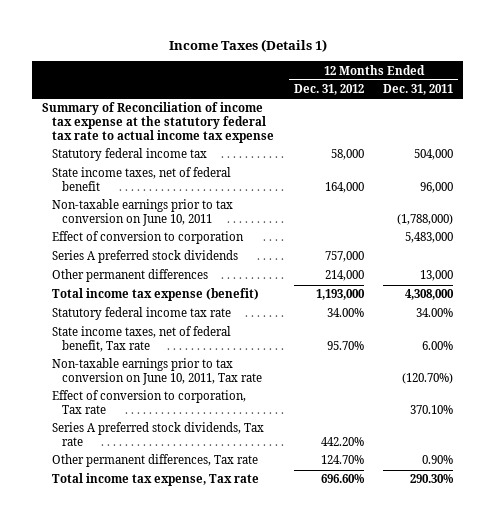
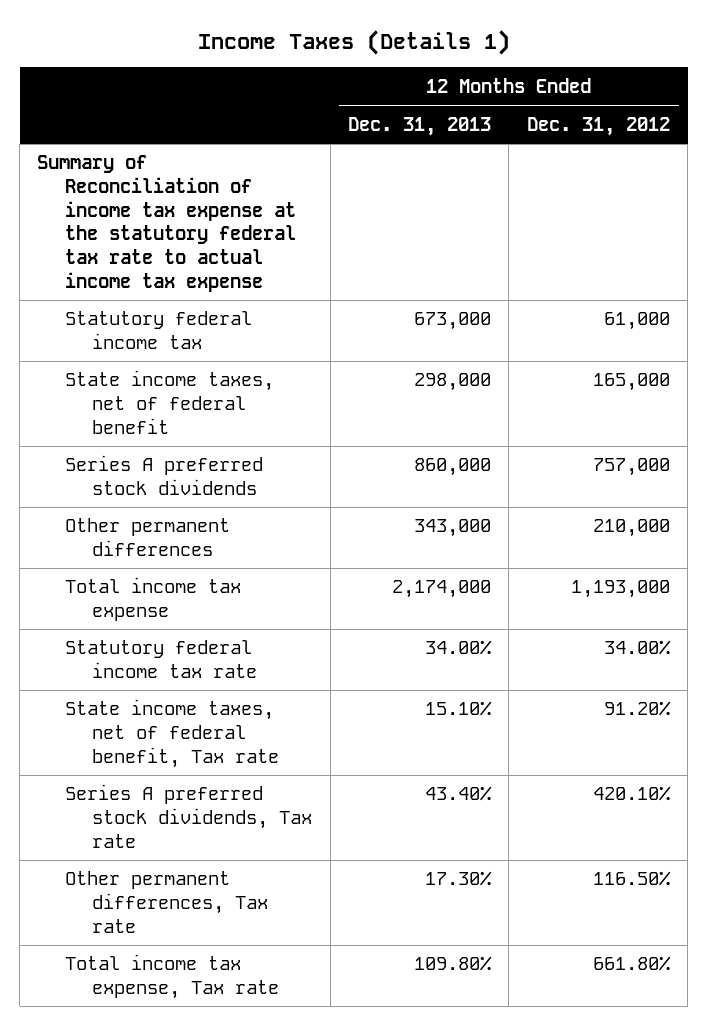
[383,84,454,96] Dec. 31, 2011 -> none
none -> [348,116,492,136] Dec. 31, 2013
[52,199,234,226] Non-taxable earnings prior to tax conversion on June 10, 2011 -> none
[52,231,245,245] Effect of conversion to corporation -> none
[330,149,364,161] 58,000 -> [603,312,670,331] 61,000
[324,181,364,193] 164,000 -> [592,373,670,392] 165,000
[324,270,364,282] 214,000 -> [592,519,670,538] 210,000
[52,288,260,302] Total income tax expense (benefit) -> [64,577,241,622] Total income tax expense
[52,358,263,385] Non-taxable earnings prior to tax conversion on June 10, 2011, Tax rate -> none
[52,390,247,414] Effect of conversion to corporation, Tax rate -> none
[326,340,364,350] 95.70% -> [603,701,671,717] 91.20%
[320,436,364,446] 442.20% -> [592,786,671,802] 420.10%
[320,455,364,465] 124.70% -> [592,871,671,887] 116.50%
[320,474,365,484] 696.60% -> [592,956,671,972] 661.80%

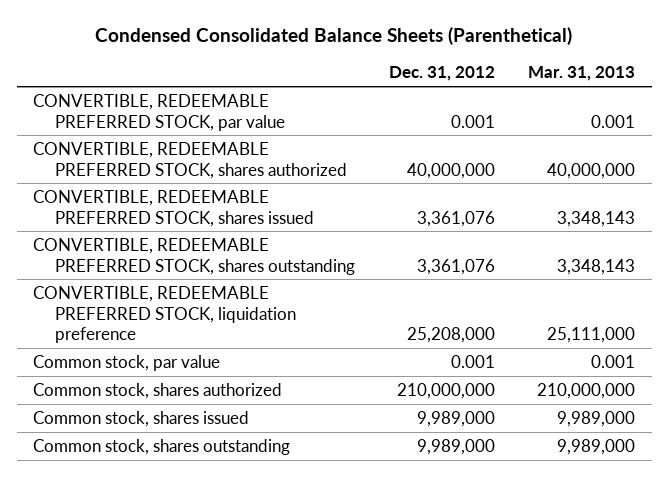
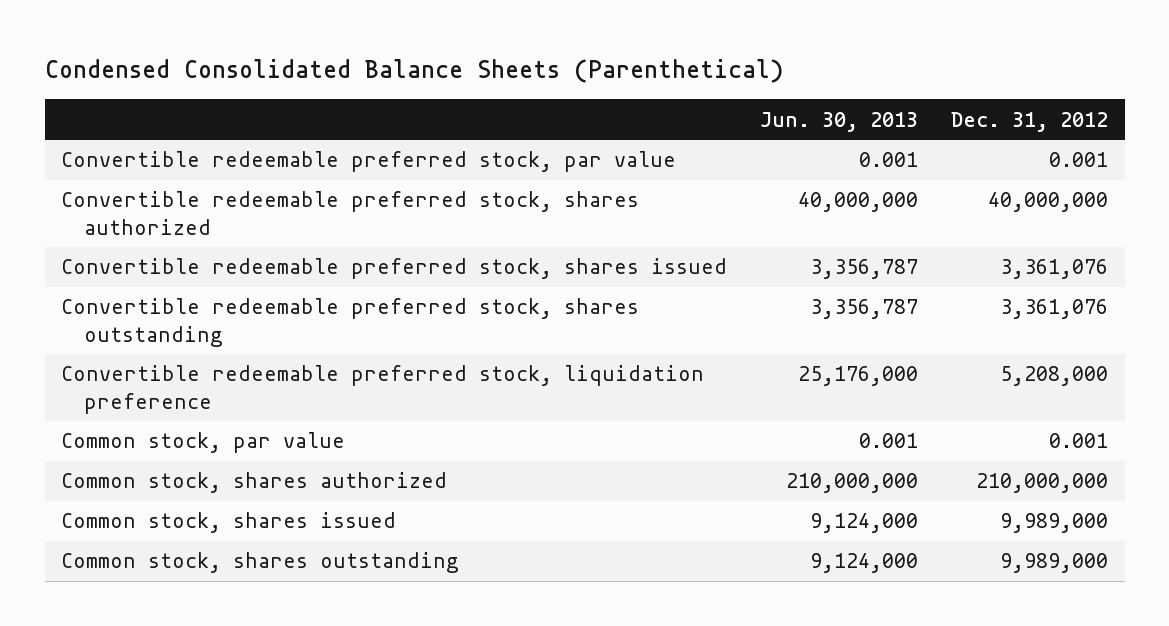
[528,66,636,82] Mar. 31, 2013 -> none
none -> [760,111,919,132] Jun. 30, 2013
[33,93,286,131] CONVERTIBLE, REDEEMABLE PREFERRED STOCK, par value -> [61,151,677,173] Convertible redeemable preferred stock, par value
[33,141,348,179] CONVERTIBLE, REDEEMABLE PREFERRED STOCK, shares authorized -> [61,191,640,235] Convertible redeemable preferred stock, shares authorized
[33,189,315,227] CONVERTIBLE, REDEEMABLE PREFERRED STOCK, shares issued -> [61,258,728,280] Convertible redeemable preferred stock, shares issued
[33,237,356,275] CONVERTIBLE, REDEEMABLE PREFERRED STOCK, shares outstanding -> [61,298,640,347] Convertible redeemable preferred stock, shares outstanding
[33,285,297,344] CONVERTIBLE, REDEEMABLE PREFERRED STOCK, liquidation preference -> [61,365,705,414] Convertible redeemable preferred stock, liquidation preference
[406,327,495,344] 25,208,000 -> [1000,366,1109,387] 5,208,000

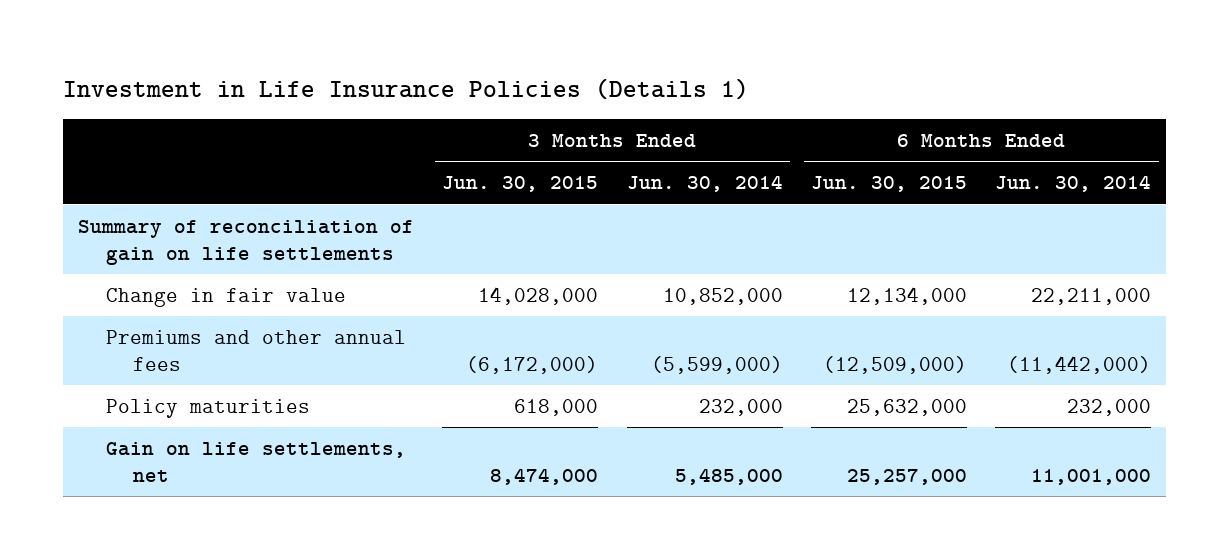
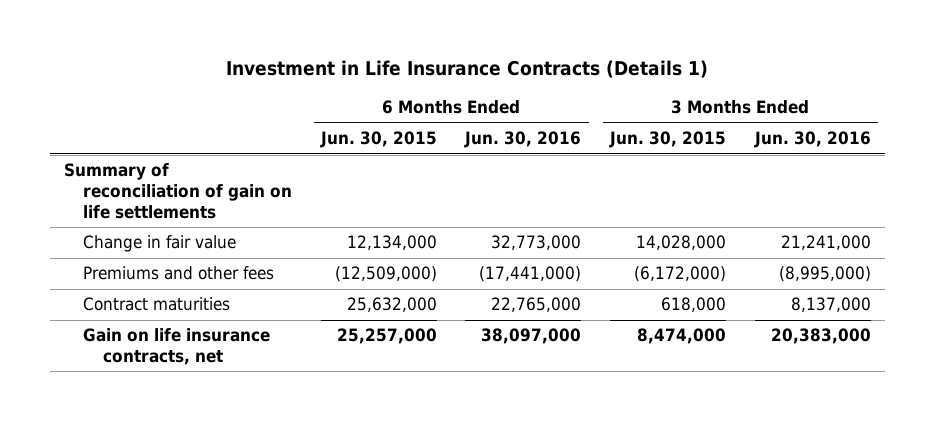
[63,78,750,101] Investment in Life Insurance Policies (Details 1) -> [226,60,709,79] Investment in Life Insurance Contracts (Details 1)
[626,175,783,193] Jun. 30, 2014 -> none
[995,175,1152,193] Jun. 30, 2014 -> none
none -> [464,131,582,149] Jun. 30, 2016
none -> [753,131,871,149] Jun. 30, 2016
[105,329,406,372] Premiums and other annual fees -> [83,266,275,281] Premiums and other fees
[105,398,310,418] Policy maturities -> [83,297,231,312] Contract maturities
[105,441,406,483] Gain on life settlements, net -> [83,328,271,366] Gain on life insurance contracts, net

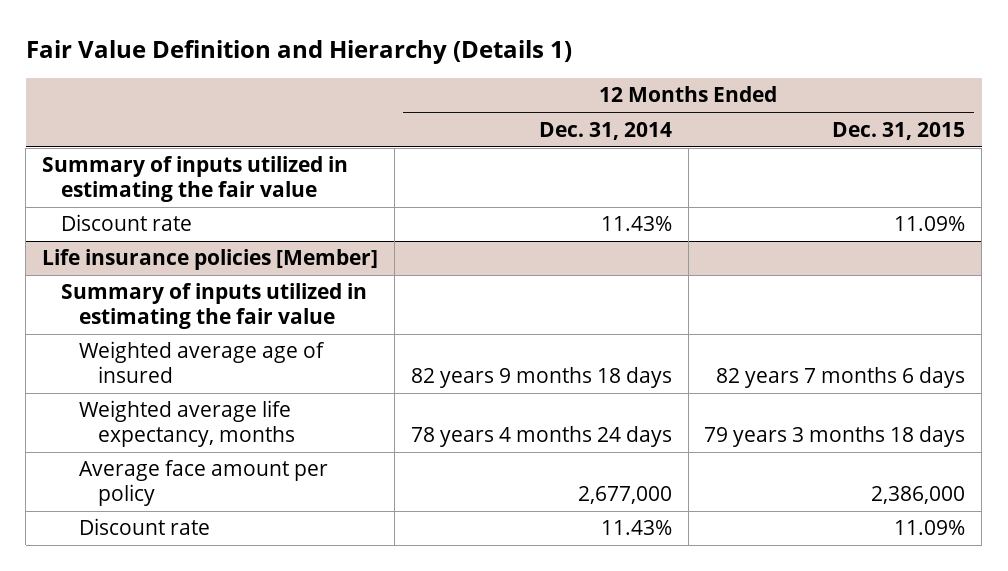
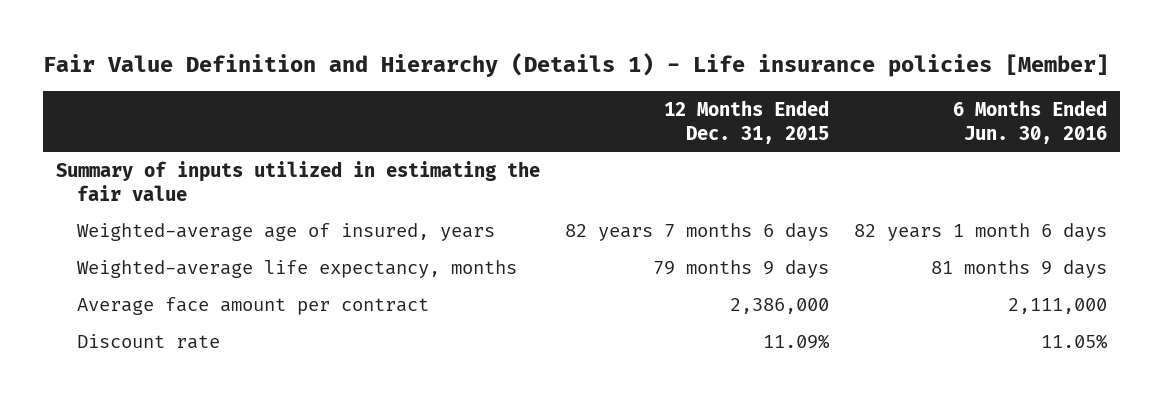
[25,39,572,64] Fair Value Definition and Hierarchy (Details 1) -> [43,53,1110,78] Fair Value Definition and Hierarchy (Details 1) - Life insurance policies [Member]
[538,121,672,140] Dec. 31, 2014 -> none
none -> [953,99,1108,144] 6 Months Ended Jun. 30, 2016
[60,214,192,232] Discount rate -> none
[42,249,379,271] Life insurance policies [Member] -> none
[60,283,367,330] Summary of inputs utilized in estimating the fair value -> none
[79,341,326,384] Weighted average age of insured -> [76,222,495,241] Weighted-average age of insured, years
[79,400,296,448] Weighted average life expectancy, months -> [76,259,517,278] Weighted-average life expectancy, months
[704,426,966,448] 79 years 3 months 18 days -> [653,259,830,278] 79 months 9 days
[79,460,329,507] Average face amount per policy -> [76,296,429,315] Average face amount per contract

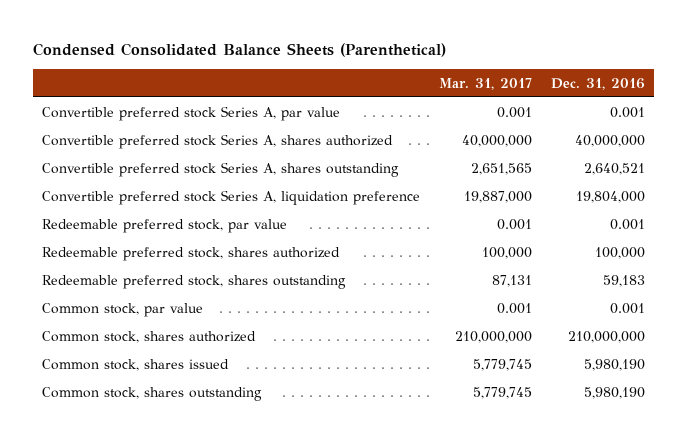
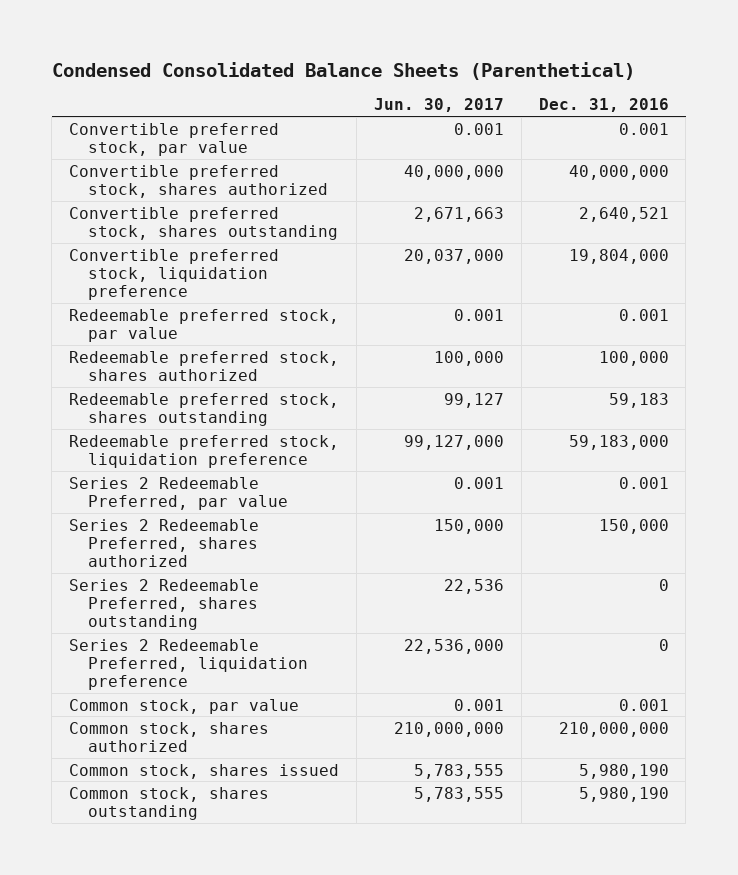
[439,77,533,90] Mar. 31, 2017 -> none
none -> [373,98,504,113] Jun. 30, 2017
[42,105,341,121] Convertible preferred stock Series A, par value -> [69,122,280,157] Convertible preferred stock, par value
[42,133,394,149] Convertible preferred stock Series A, shares authorized -> [69,164,328,199] Convertible preferred stock, shares authorized
[42,161,400,177] Convertible preferred stock Series A, shares outstanding -> [69,206,338,241] Convertible preferred stock, shares outstanding
[42,189,421,205] Convertible preferred stock Series A, liquidation preference -> [69,248,280,301] Convertible preferred stock, liquidation preference
none -> [69,434,340,469] Redeemable preferred stock, liquidation preference
none -> [69,476,288,511] Series 2 Redeemable Preferred, par value
none -> [69,518,260,568] Series 2 Redeemable Preferred, shares authorized
none -> [69,578,260,631] Series 2 Redeemable Preferred, shares outstanding
none -> [69,638,308,691] Series 2 Redeemable Preferred, liquidation preference

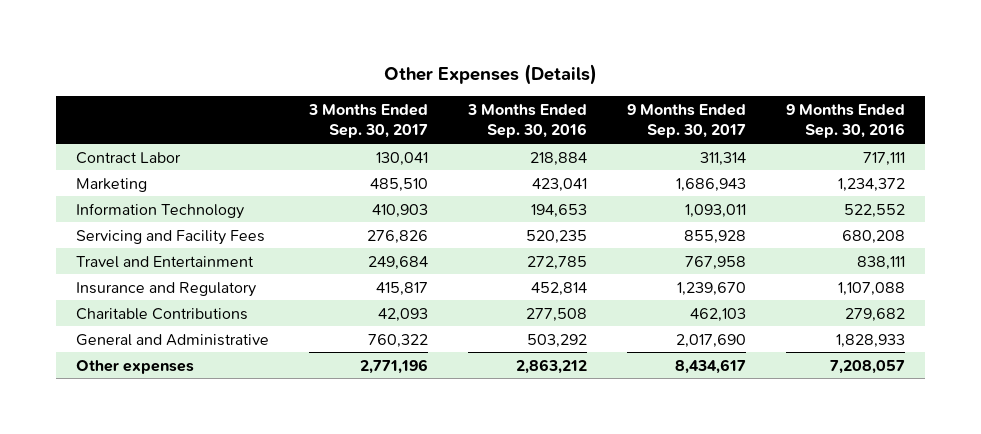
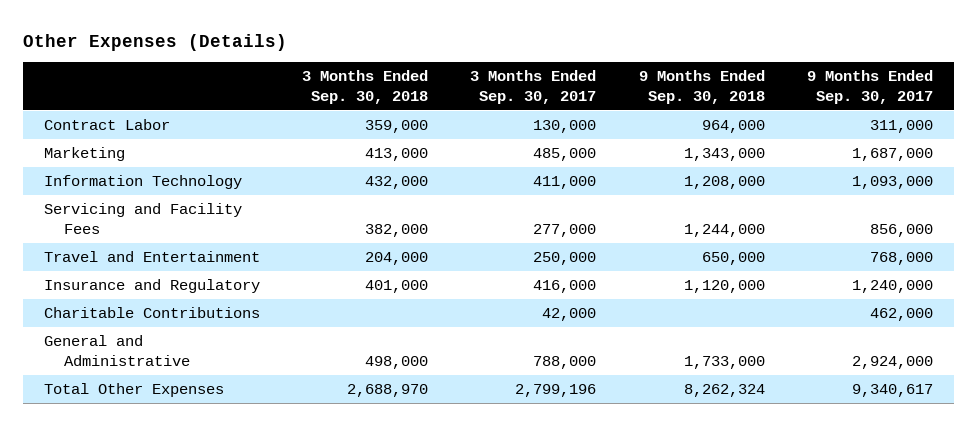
[467,103,588,139] 3 Months Ended Sep. 30, 2016 -> none
[786,103,906,139] 9 Months Ended Sep. 30, 2016 -> none
none -> [302,70,429,104] 3 Months Ended Sep. 30, 2018
none -> [638,70,765,104] 9 Months Ended Sep. 30, 2018
[375,151,428,166] 130,041 -> [533,119,597,133] 130,000
[700,151,747,166] 311,314 -> [869,119,933,133] 311,000
[369,177,428,192] 485,510 -> [533,147,597,161] 485,000
[676,177,747,192] 1,686,943 -> [851,147,933,161] 1,687,000
[371,203,428,218] 410,903 -> [533,175,597,189] 411,000
[685,203,747,218] 1,093,011 -> [851,175,933,189] 1,093,000
[366,229,428,244] 276,826 -> [533,223,597,237] 277,000
[684,229,747,244] 855,928 -> [869,223,933,237] 856,000
[367,255,428,270] 249,684 -> [533,251,597,265] 250,000
[685,255,747,270] 767,958 -> [869,251,933,265] 768,000
[375,281,428,296] 415,817 -> [533,279,597,293] 416,000
[677,281,747,296] 1,239,670 -> [851,279,933,293] 1,240,000
[377,307,428,322] 42,093 -> [542,307,597,321] 42,000
[690,307,747,322] 462,103 -> [869,307,933,321] 462,000
[367,333,428,348] 760,322 -> [533,355,597,369] 788,000
[676,333,747,348] 2,017,690 -> [851,355,933,369] 2,924,000
[75,359,194,374] Other expenses -> [44,382,225,397] Total Other Expenses
[359,358,428,374] 2,771,196 -> [515,383,597,397] 2,799,196
[675,358,747,374] 8,434,617 -> [851,383,933,397] 9,340,617

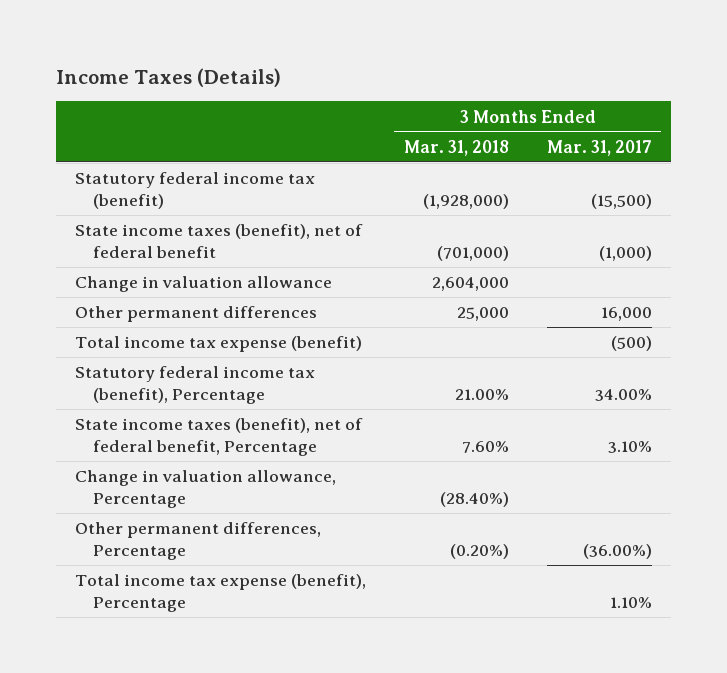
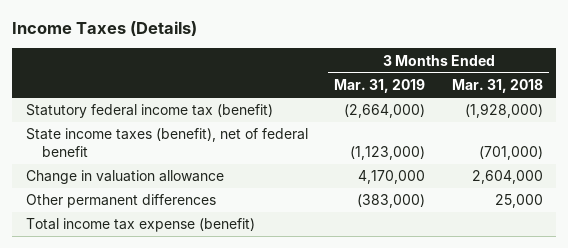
[546,139,652,156] Mar. 31, 2017 -> none
none -> [334,79,426,94] Mar. 31, 2019
[75,366,316,404] Statutory federal income tax (benefit), Percentage -> none
[75,418,364,456] State income taxes (benefit), net of federal benefit, Percentage -> none
[75,470,337,508] Change in valuation allowance, Percentage -> none
[75,522,322,560] Other permanent differences, Percentage -> none
[75,574,367,612] Total income tax expense (benefit), Percentage -> none

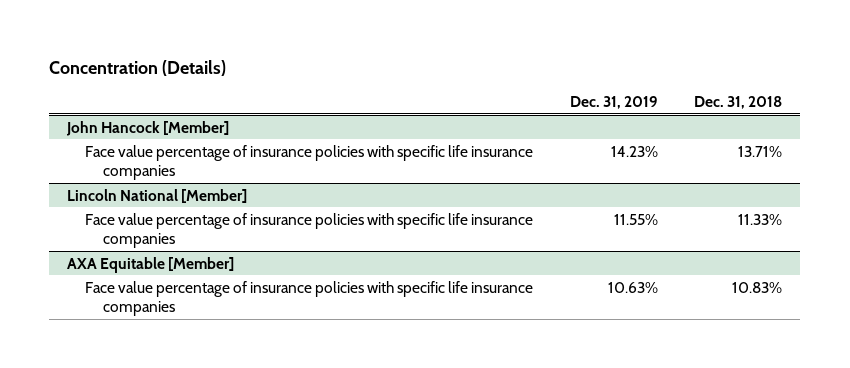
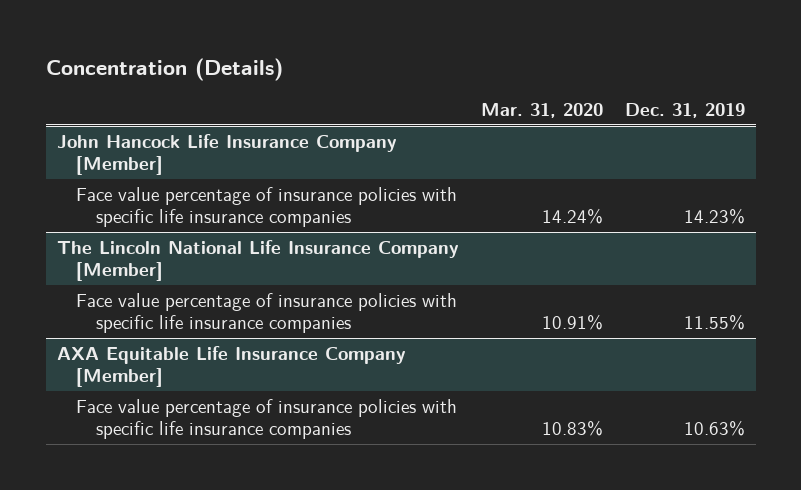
[694,95,783,109] Dec. 31, 2018 -> none
none -> [480,102,603,118] Mar. 31, 2020
[66,120,230,136] John Hancock [Member] -> [56,134,397,175] John Hancock Life Insurance Company [Member]
[67,188,248,203] Lincoln National [Member] -> [56,240,459,281] The Lincoln National Life Insurance Company [Member]
[67,256,235,273] AXA Equitable [Member] -> [56,346,406,387] AXA Equitable Life Insurance Company [Member]

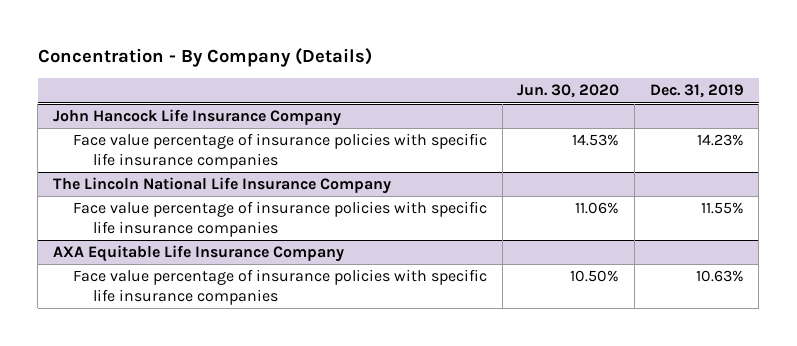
[45,57,283,81] Concentration (Details) -> [37,48,372,68] Concentration - By Company (Details)
[480,102,603,118] Mar. 31, 2020 -> none
none -> [517,84,620,99] Jun. 30, 2020
[56,134,397,175] John Hancock Life Insurance Company [Member] -> [52,109,341,127] John Hancock Life Insurance Company
[56,240,459,281] The Lincoln National Life Insurance Company [Member] -> [52,177,391,195] The Lincoln National Life Insurance Company
[56,346,406,387] AXA Equitable Life Insurance Company [Member] -> [52,245,344,263] AXA Equitable Life Insurance Company

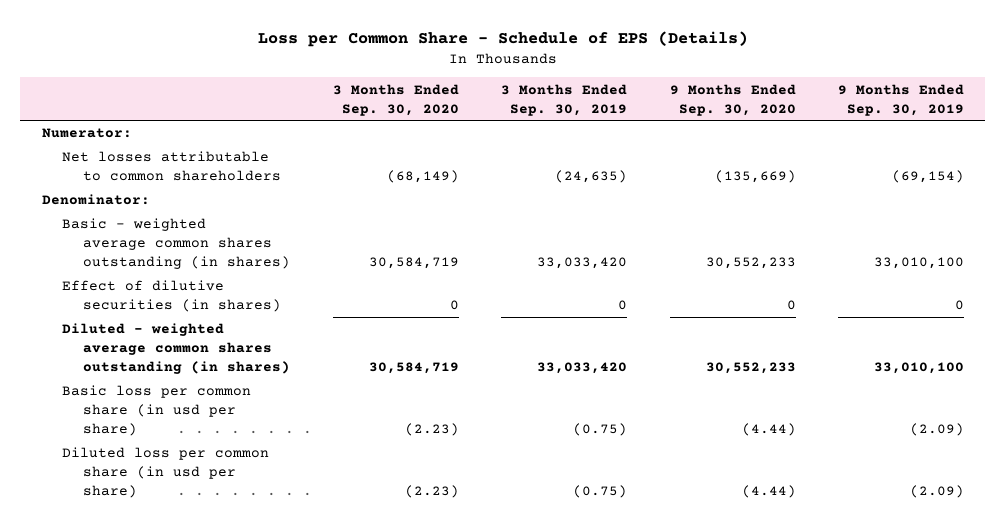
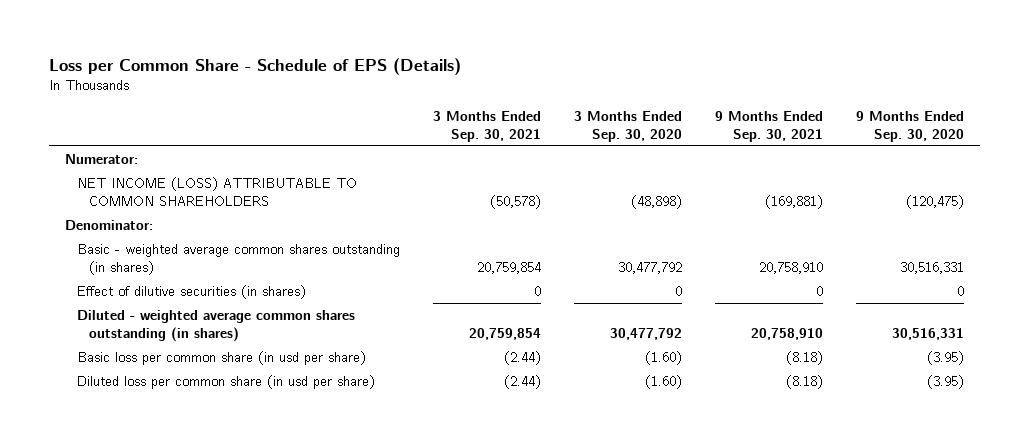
[501,83,628,116] 3 Months Ended Sep. 30, 2019 -> none
[837,83,964,116] 9 Months Ended Sep. 30, 2019 -> none
none -> [433,110,542,142] 3 Months Ended Sep. 30, 2021
none -> [714,110,823,142] 9 Months Ended Sep. 30, 2021
[62,151,282,182] Net losses attributable to common shareholders -> [77,176,358,206] NET INCOME (LOSS) ATTRIBUTABLE TO COMMON SHAREHOLDERS
[386,170,459,184] (68,149) -> [631,194,683,209] (48,898)
[714,170,796,184] (135,669) -> [905,194,964,209] (120,475)
[368,257,459,270] 30,584,719 -> [618,261,683,274] 30,477,792
[705,257,796,270] 30,552,233 -> [899,261,964,274] 30,516,331
[368,362,459,375] 30,584,719 -> [610,327,683,340] 30,477,792
[705,362,796,375] 30,552,233 -> [891,327,964,340] 30,516,331
[404,423,459,437] (2.23) -> [645,350,683,365] (1.60)
[741,423,796,437] (4.44) -> [926,350,964,365] (3.95)
[404,485,459,499] (2.23) -> [645,374,683,389] (1.60)
[741,485,796,499] (4.44) -> [926,374,964,389] (3.95)

